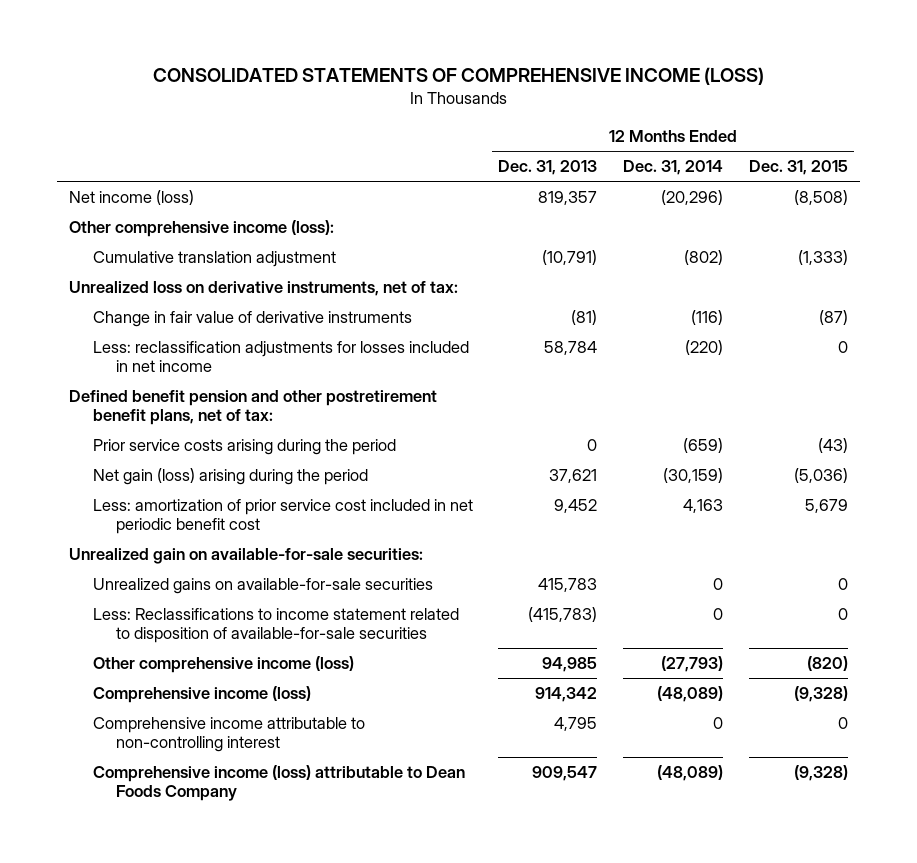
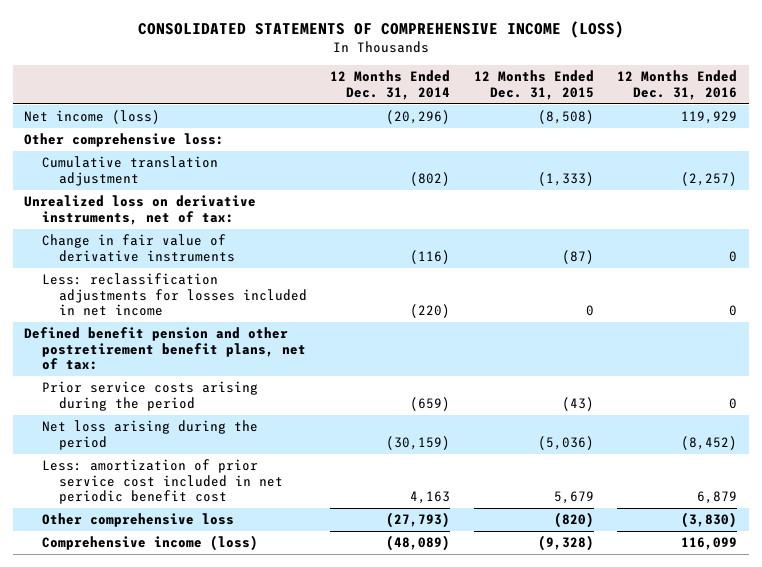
[498,160,598,176] Dec. 31, 2013 -> none
none -> [617,70,738,100] 12 Months Ended Dec. 31, 2016
[69,220,335,238] Other comprehensive income (loss): -> [24,133,225,148] Other comprehensive loss:
[92,468,368,486] Net gain (loss) arising during the period -> [41,420,258,450] Net loss arising during the period
[69,548,424,565] Unrealized gain on available-for-sale securities: -> none
[92,578,433,595] Unrealized gains on available-for-sale securities -> none
[92,608,459,644] Less: Reclassifications to income statement related to disposition of available-for-sale securities -> none
[92,656,354,674] Other comprehensive income (loss) -> [41,513,234,528] Other comprehensive loss
[92,717,365,753] Comprehensive income attributable to non-controlling interest -> none
[92,765,465,802] Comprehensive income (loss) attributable to Dean Foods Company -> none

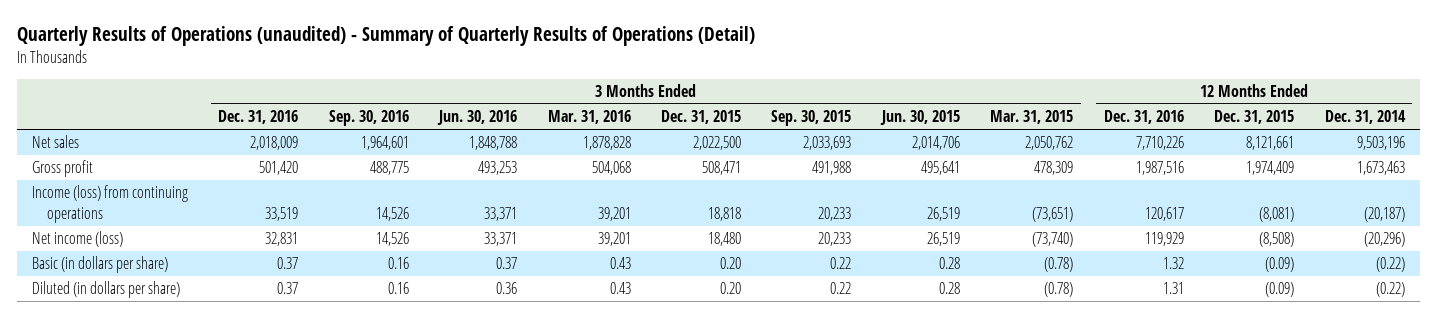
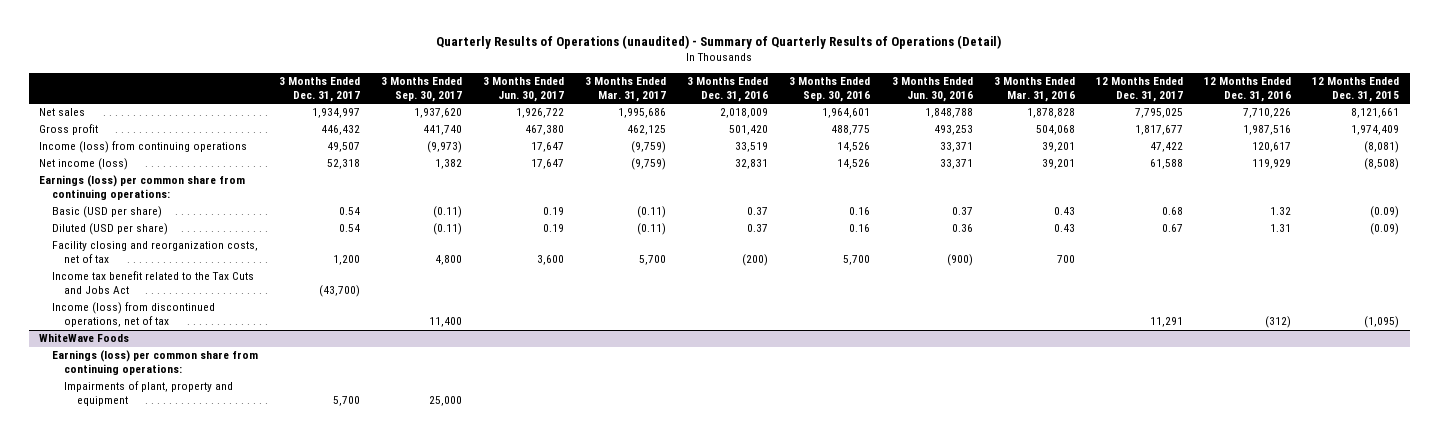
[660,110,741,125] Dec. 31, 2015 -> none
[771,110,852,127] Sep. 30, 2015 -> none
[879,110,960,126] Jun. 30, 2015 -> none
[990,110,1074,125] Mar. 31, 2015 -> none
[1324,110,1406,125] Dec. 31, 2014 -> none
none -> [278,77,360,102] 3 Months Ended Dec. 31, 2017
none -> [380,77,462,102] 3 Months Ended Sep. 30, 2017
none -> [482,77,564,102] 3 Months Ended Jun. 30, 2017
none -> [585,77,667,102] 3 Months Ended Mar. 31, 2017
none -> [1095,77,1183,102] 12 Months Ended Dec. 31, 2017
none -> [39,175,246,201] Earnings (loss) per common share from continuing operations:
[31,256,168,274] Basic (in dollars per share) -> [51,206,162,219] Basic (USD per share)
[31,281,180,299] Diluted (in dollars per share) -> [51,223,168,236] Diluted (USD per share)
none -> [51,241,258,264] Facility closing and reorganization costs, net of tax
none -> [51,271,254,295] Income tax benefit related to the Tax Cuts and Jobs Act
none -> [51,302,215,328] Income (loss) from discontinued operations, net of tax
none -> [39,333,130,343] WhiteWave Foods
none -> [51,350,258,376] Earnings (loss) per common share from continuing operations:
none -> [64,381,234,407] Impairments of plant, property and equipment

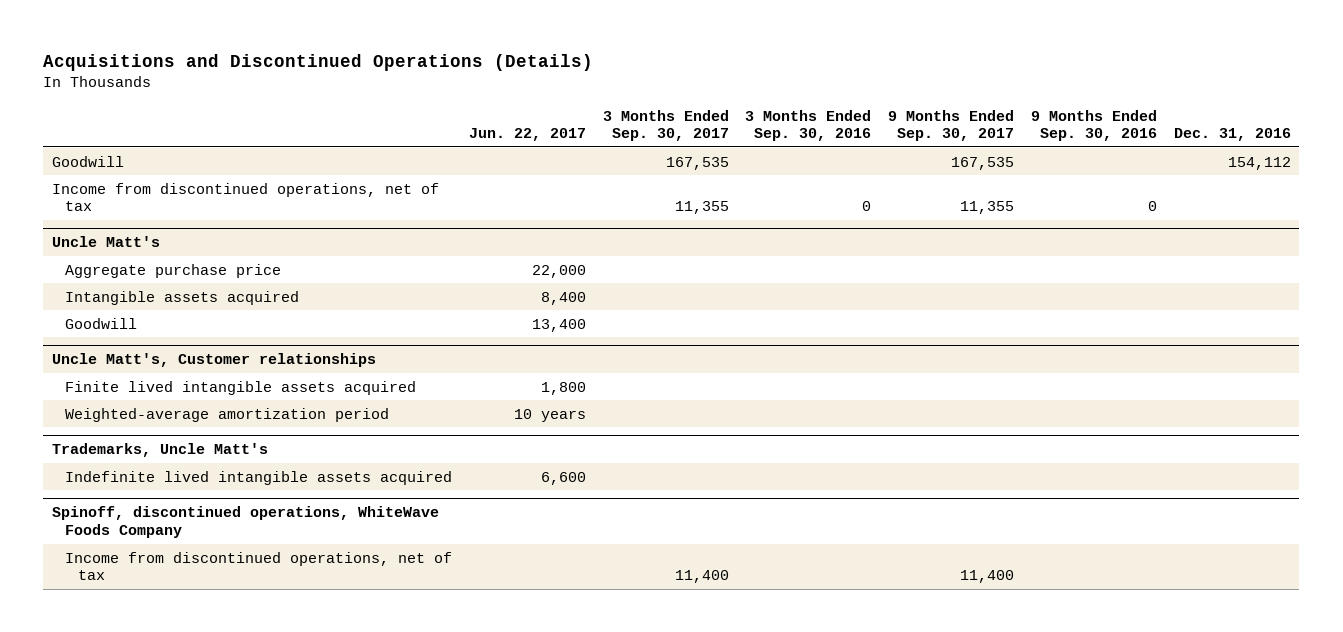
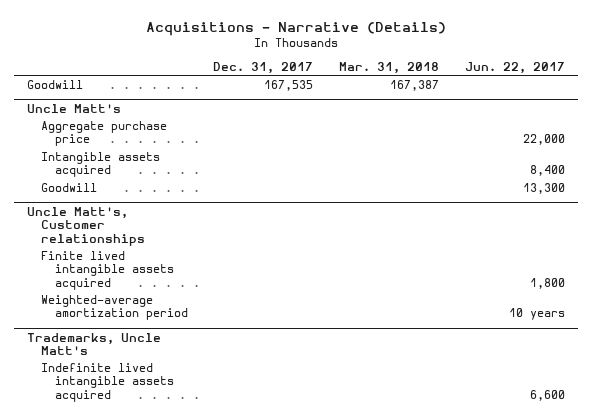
[43,53,594,71] Acquisitions and Discontinued Operations (Details) -> [145,21,446,36] Acquisitions - Narrative (Details)
[602,109,729,142] 3 Months Ended Sep. 30, 2017 -> none
[745,109,872,142] 3 Months Ended Sep. 30, 2016 -> none
[888,109,1015,142] 9 Months Ended Sep. 30, 2017 -> none
[1031,109,1158,142] 9 Months Ended Sep. 30, 2016 -> none
[1173,128,1291,142] Dec. 31, 2016 -> none
none -> [213,62,314,75] Dec. 31, 2017
none -> [339,62,440,75] Mar. 31, 2018
[51,182,439,212] Income from discontinued operations, net of tax -> none
[531,318,586,332] 13,400 -> [522,182,565,194] 13,300
[51,506,439,538] Spinoff, discontinued operations, WhiteWave Foods Company -> none
[64,551,452,581] Income from discontinued operations, net of tax -> none

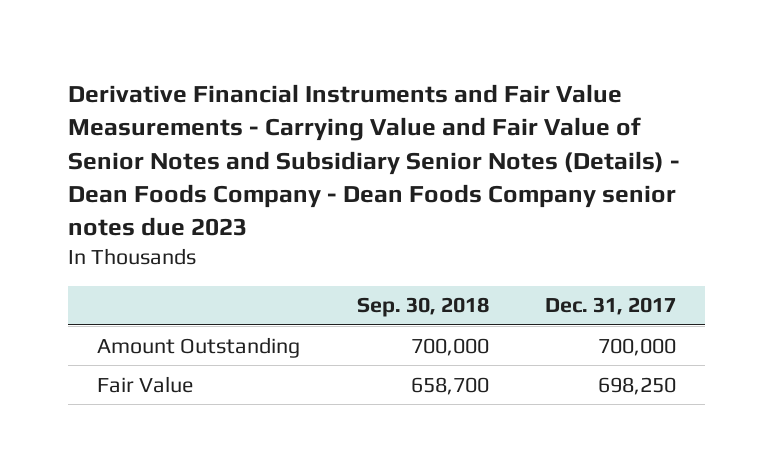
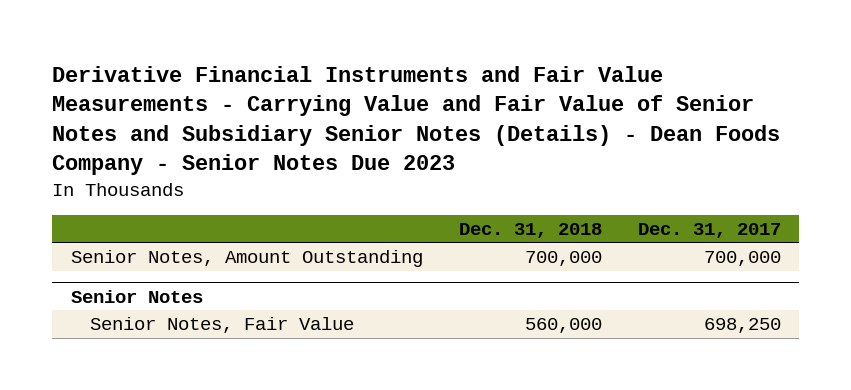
[68,83,681,237] Derivative Financial Instruments and Fair Value Measurements - Carrying Value and Fair Value of Senior Notes and Subsidiary Senior Notes (Details) - Dean Foods Company - Dean Foods Company senior notes due 2023 -> [52,65,781,176] Derivative Financial Instruments and Fair Value Measurements - Carrying Value and Fair Value of Senior Notes and Subsidiary Senior Notes (Details) - Dean Foods Company - Senior Notes Due 2023
[356,297,489,318] Sep. 30, 2018 -> none
none -> [458,222,602,238] Dec. 31, 2018
[96,336,300,358] Amount Outstanding -> [70,250,423,268] Senior Notes, Amount Outstanding
none -> [70,289,203,303] Senior Notes
[96,375,194,393] Fair Value -> [89,317,354,334] Senior Notes, Fair Value

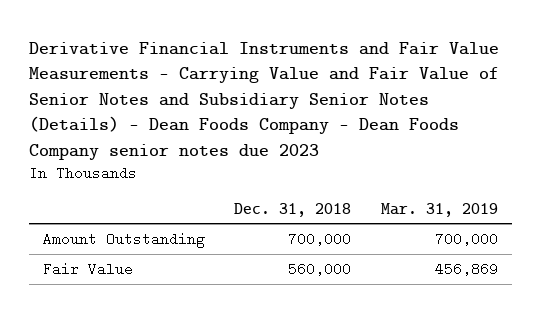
[52,65,781,176] Derivative Financial Instruments and Fair Value Measurements - Carrying Value and Fair Value of Senior Notes and Subsidiary Senior Notes (Details) - Dean Foods Company - Senior Notes Due 2023 -> [28,41,499,160] Derivative Financial Instruments and Fair Value Measurements - Carrying Value and Fair Value of Senior Notes and Subsidiary Senior Notes (Details) - Dean Foods Company - Dean Foods Company senior notes due 2023
[637,222,781,238] Dec. 31, 2017 -> none
none -> [380,202,498,217] Mar. 31, 2019
[70,289,203,303] Senior Notes -> none
[70,250,423,268] Senior Notes, Amount Outstanding -> [43,231,206,248] Amount Outstanding
[89,317,354,334] Senior Notes, Fair Value -> [43,261,134,276] Fair Value

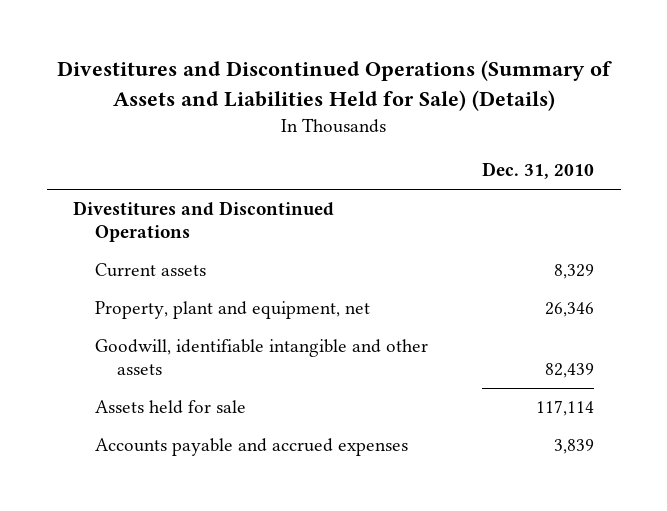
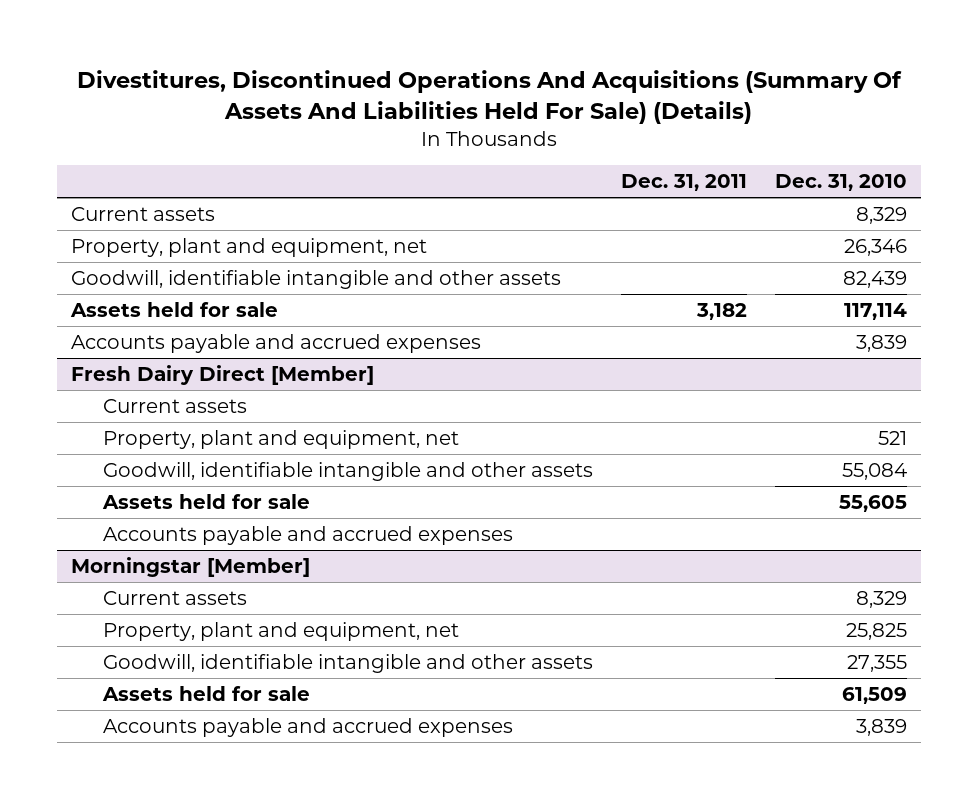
[56,60,612,112] Divestitures and Discontinued Operations (Summary of Assets and Liabilities Held for Sale) (Details) -> [77,70,903,124] Divestitures, Discontinued Operations And Acquisitions (Summary Of Assets And Liabilities Held For Sale) (Details)
none -> [620,174,747,192] Dec. 31, 2011
[73,201,335,243] Divestitures and Discontinued Operations -> none
none -> [71,364,375,385] Fresh Dairy Direct [Member]
none -> [102,398,247,413] Current assets
none -> [102,429,459,449] Property, plant and equipment, net
none -> [102,461,593,481] Goodwill, identifiable intangible and other assets
none -> [101,493,310,509] Assets held for sale
none -> [102,525,513,545] Accounts payable and accrued expenses
none -> [71,556,311,577] Morningstar [Member]
none -> [102,590,247,605] Current assets
none -> [102,621,459,641] Property, plant and equipment, net
none -> [102,653,593,673] Goodwill, identifiable intangible and other assets
none -> [101,685,310,701] Assets held for sale
none -> [102,717,513,737] Accounts payable and accrued expenses

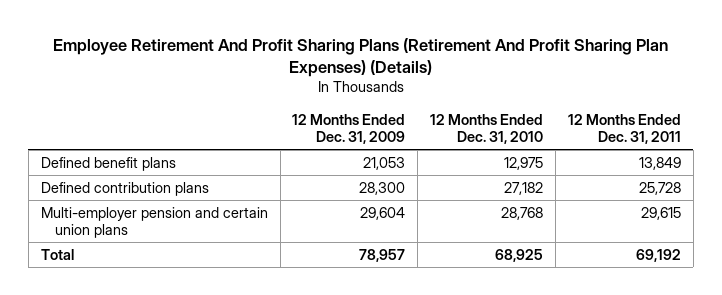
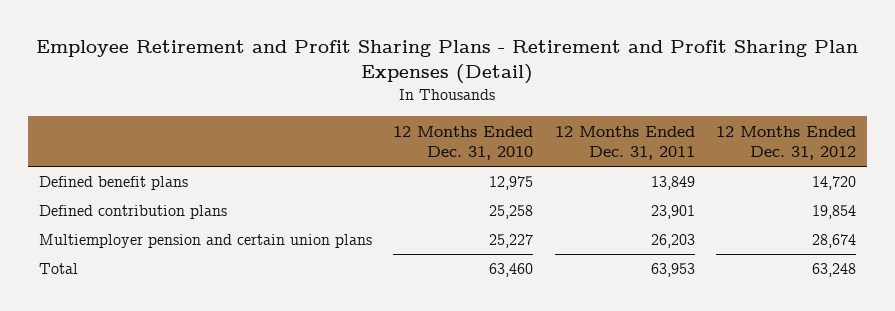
[52,37,668,77] Employee Retirement And Profit Sharing Plans (Retirement And Profit Sharing Plan Expenses) (Details) -> [36,40,859,85] Employee Retirement and Profit Sharing Plans - Retirement and Profit Sharing Plan Expenses (Detail)
[292,113,406,144] 12 Months Ended Dec. 31, 2009 -> none
none -> [716,125,857,161] 12 Months Ended Dec. 31, 2012
[504,181,544,195] 27,182 -> [489,205,534,220] 25,258
[639,181,682,195] 25,728 -> [650,205,695,220] 23,901
[40,206,268,238] Multi-employer pension and certain union plans -> [38,234,372,249] Multiemployer pension and certain union plans
[501,206,544,220] 28,768 -> [489,234,534,249] 25,227
[641,206,682,220] 29,615 -> [650,234,695,249] 26,203
[495,248,544,262] 68,925 -> [489,263,534,278] 63,460
[636,248,682,262] 69,192 -> [650,263,695,278] 63,953

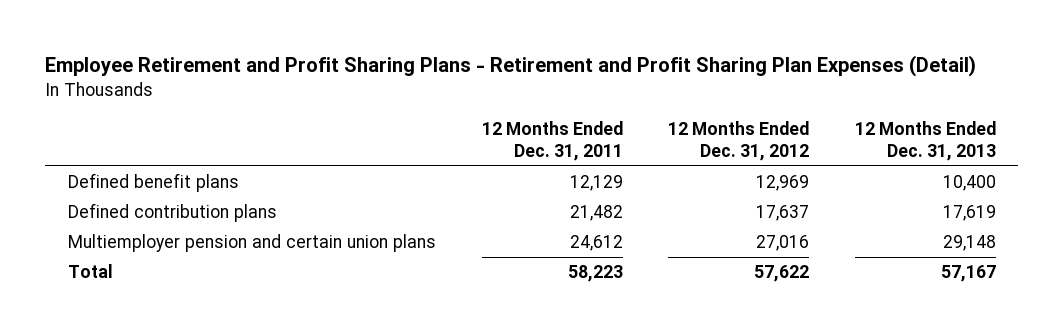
[393,125,534,161] 12 Months Ended Dec. 31, 2010 -> none
none -> [854,121,996,161] 12 Months Ended Dec. 31, 2013
[650,176,695,191] 13,849 -> [569,175,623,192] 12,129
[812,176,857,191] 14,720 -> [756,175,810,192] 12,969
[650,205,695,220] 23,901 -> [569,205,623,222] 21,482
[812,205,857,220] 19,854 -> [756,205,810,222] 17,637
[650,234,695,249] 26,203 -> [569,235,623,252] 24,612
[812,234,857,249] 28,674 -> [756,235,810,252] 27,016
[650,263,695,278] 63,953 -> [567,265,623,283] 58,223
[812,263,857,278] 63,248 -> [754,265,810,283] 57,622

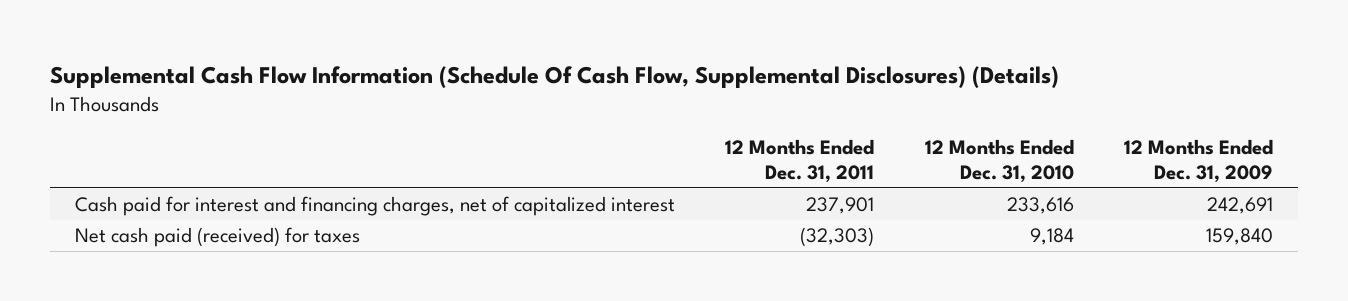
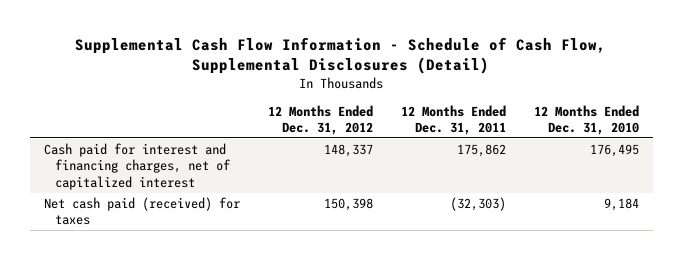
[50,65,1060,88] Supplemental Cash Flow Information (Schedule Of Cash Flow, Supplemental Disclosures) (Details) -> [75,37,607,75] Supplemental Cash Flow Information - Schedule of Cash Flow, Supplemental Disclosures (Detail)
[1123,138,1273,184] 12 Months Ended Dec. 31, 2009 -> none
none -> [267,104,373,136] 12 Months Ended Dec. 31, 2012
[806,197,875,215] 237,901 -> [456,143,506,157] 175,862
[1006,197,1074,215] 233,616 -> [589,143,639,157] 176,495

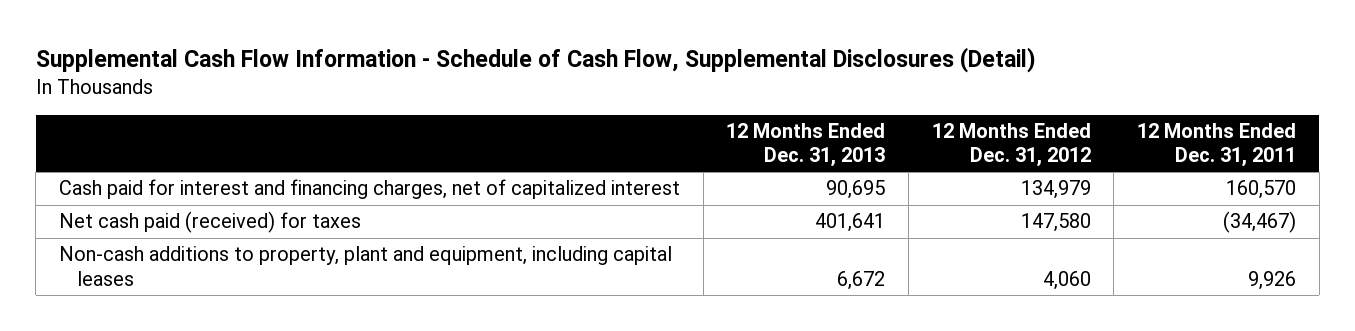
[533,104,639,136] 12 Months Ended Dec. 31, 2010 -> none
none -> [726,122,886,168] 12 Months Ended Dec. 31, 2013
[323,143,373,157] 148,337 -> [1020,180,1091,200] 134,979
[456,143,506,157] 175,862 -> [1225,180,1296,200] 160,570
[323,197,373,211] 150,398 -> [1020,213,1091,233] 147,580
[449,196,506,211] (32,303) -> [1222,211,1296,234] (34,467)
none -> [59,246,673,286] Non-cash additions to property, plant and equipment, including capital leases

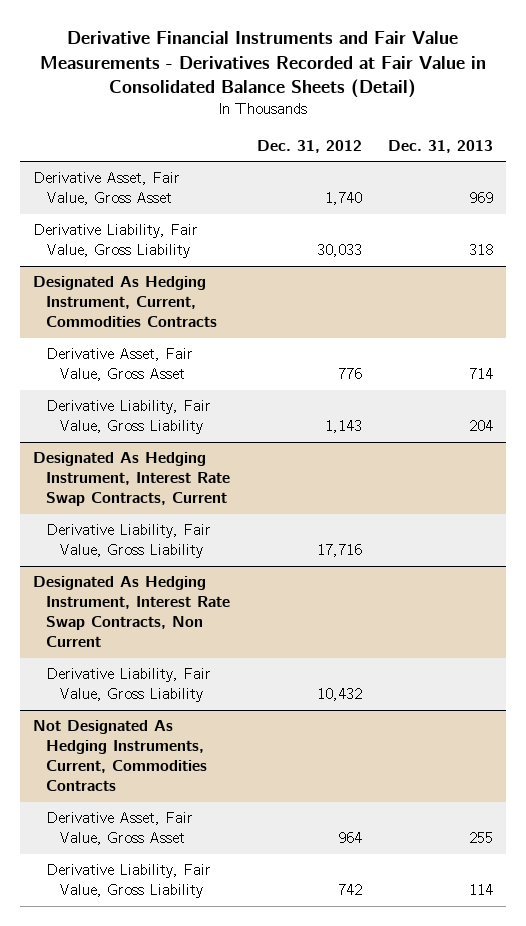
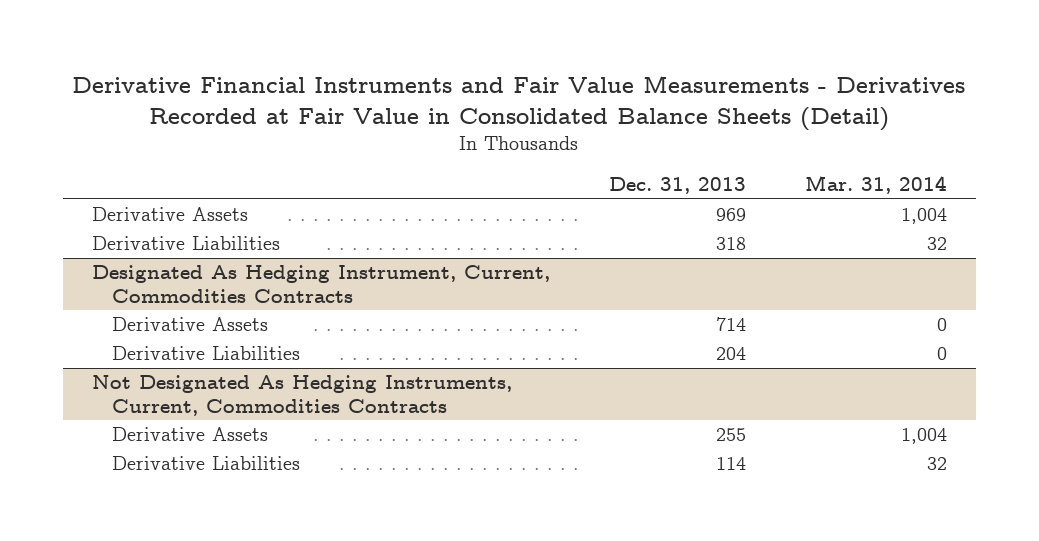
[256,139,362,153] Dec. 31, 2012 -> none
none -> [804,175,947,195] Mar. 31, 2014
[33,172,181,206] Derivative Asset, Fair Value, Gross Asset -> [92,207,249,222] Derivative Assets
[33,224,199,259] Derivative Liability, Fair Value, Gross Liability -> [92,236,281,251] Derivative Liabilities
[33,452,231,507] Designated As Hedging Instrument, Interest Rate Swap Contracts, Current -> none
[46,524,212,559] Derivative Liability, Fair Value, Gross Liability -> none
[33,576,231,648] Designated As Hedging Instrument, Interest Rate Swap Contracts, Non Current -> none
[46,668,212,703] Derivative Liability, Fair Value, Gross Liability -> none
[46,348,194,382] Derivative Asset, Fair Value, Gross Asset -> [111,317,268,332] Derivative Assets
[46,400,212,435] Derivative Liability, Fair Value, Gross Liability -> [111,346,300,361] Derivative Liabilities
[46,812,194,846] Derivative Asset, Fair Value, Gross Asset -> [111,427,268,442] Derivative Assets
[46,864,212,899] Derivative Liability, Fair Value, Gross Liability -> [111,456,300,471] Derivative Liabilities

